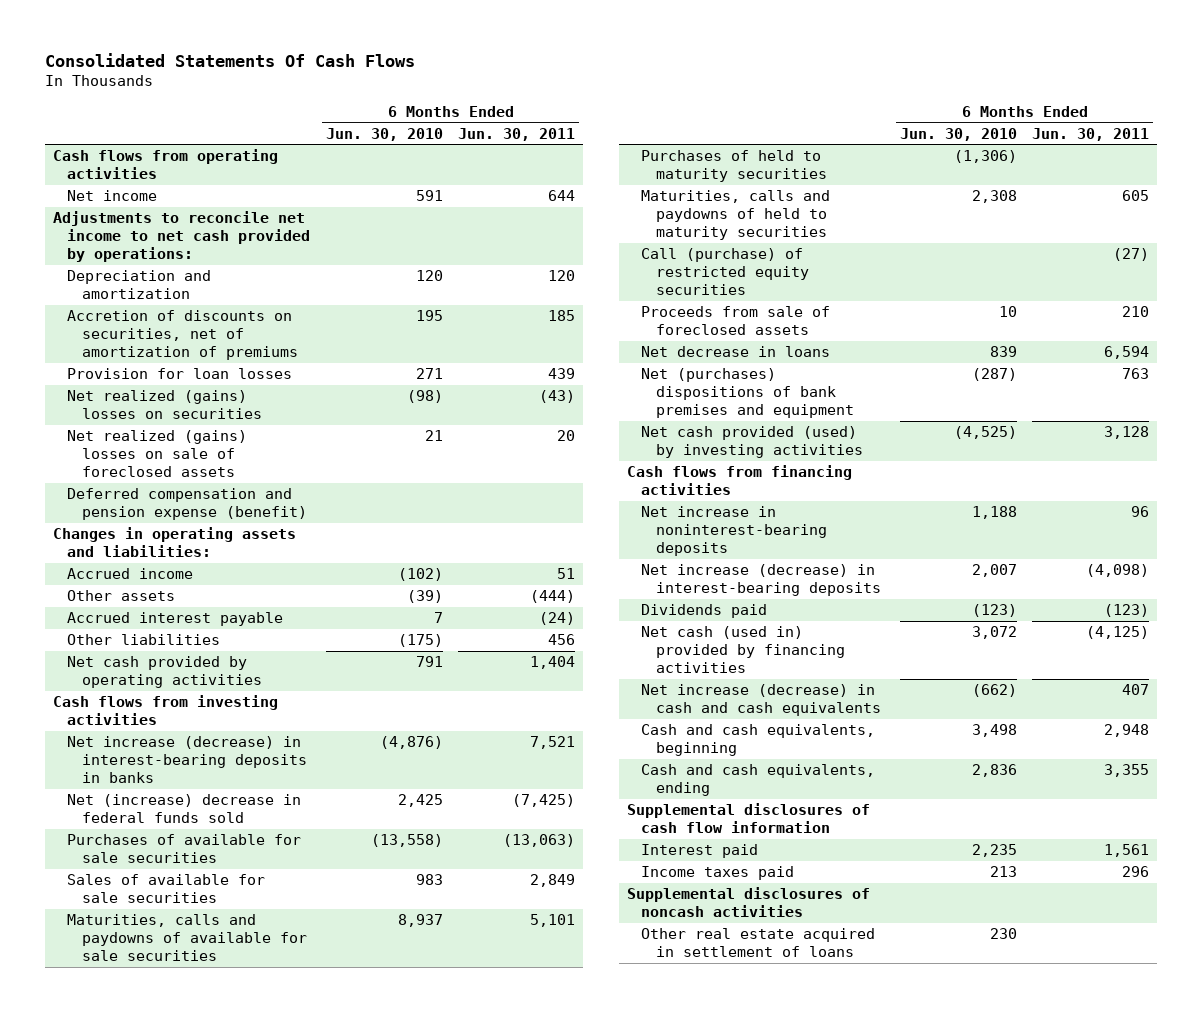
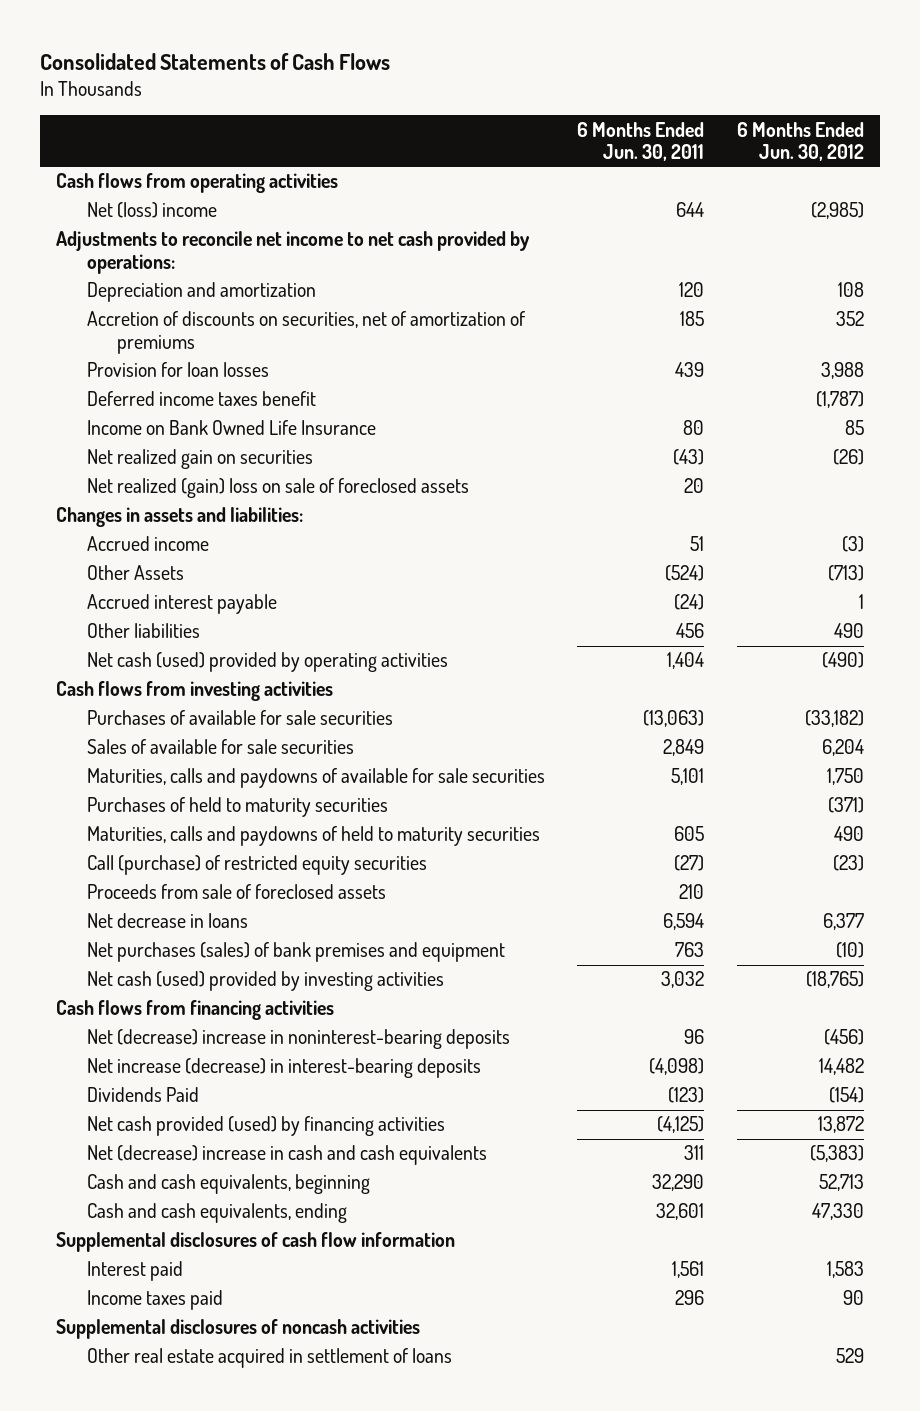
[44,53,415,68] Consolidated Statements Of Cash Flows -> [39,52,390,70] Consolidated Statements of Cash Flows
[325,127,443,141] Jun. 30, 2010 -> none
none -> [736,121,864,162] 6 Months Ended Jun. 30, 2012
[67,190,158,202] Net income -> [86,202,217,219] Net (loss) income
[67,488,307,521] Deferred compensation and pension expense (benefit) -> none
none -> [86,391,316,407] Deferred income taxes benefit
none -> [86,420,376,436] Income on Bank Owned Life Insurance
[67,390,262,420] Net realized (gains) losses on securities -> [86,449,313,470] Net realized gain on securities
[67,430,248,478] Net realized (gains) losses on sale of foreclosed assets -> [86,478,469,499] Net realized (gain) loss on sale of foreclosed assets
[52,527,296,558] Changes in operating assets and liabilities: -> [56,507,304,528] Changes in assets and liabilities:
[67,590,176,602] Other assets -> [86,565,184,581] Other Assets
[530,590,576,604] (444) -> [665,565,705,582] (524)
[67,656,262,689] Net cash provided by operating activities -> [86,652,448,673] Net cash (used) provided by operating activities
[67,736,307,784] Net increase (decrease) in interest-bearing deposits in banks -> none
[67,794,302,824] Net (increase) decrease in federal funds sold -> none
[641,368,854,419] Net (purchases) dispositions of bank premises and equipment -> [86,942,505,963] Net purchases (sales) of bank premises and equipment
[641,426,863,459] Net cash provided (used) by investing activities -> [86,971,444,992] Net cash (used) provided by investing activities
[1104,426,1150,440] 3,128 -> [661,971,705,989] 3,032
[641,506,827,557] Net increase in noninterest-bearing deposits -> [86,1029,510,1050] Net (decrease) increase in noninterest-bearing deposits
[641,604,768,619] Dividends paid -> [86,1087,199,1103] Dividends Paid
[641,626,845,674] Net cash (used in) provided by financing activities -> [86,1116,445,1137] Net cash provided (used) by financing activities
[641,684,881,717] Net increase (decrease) in cash and cash equivalents -> [86,1145,487,1166] Net (decrease) increase in cash and cash equivalents
[1122,684,1150,696] 407 -> [684,1145,705,1161] 311
[1104,724,1150,738] 2,948 -> [652,1174,705,1192] 32,290
[1104,764,1150,778] 3,355 -> [656,1203,705,1221] 32,601

